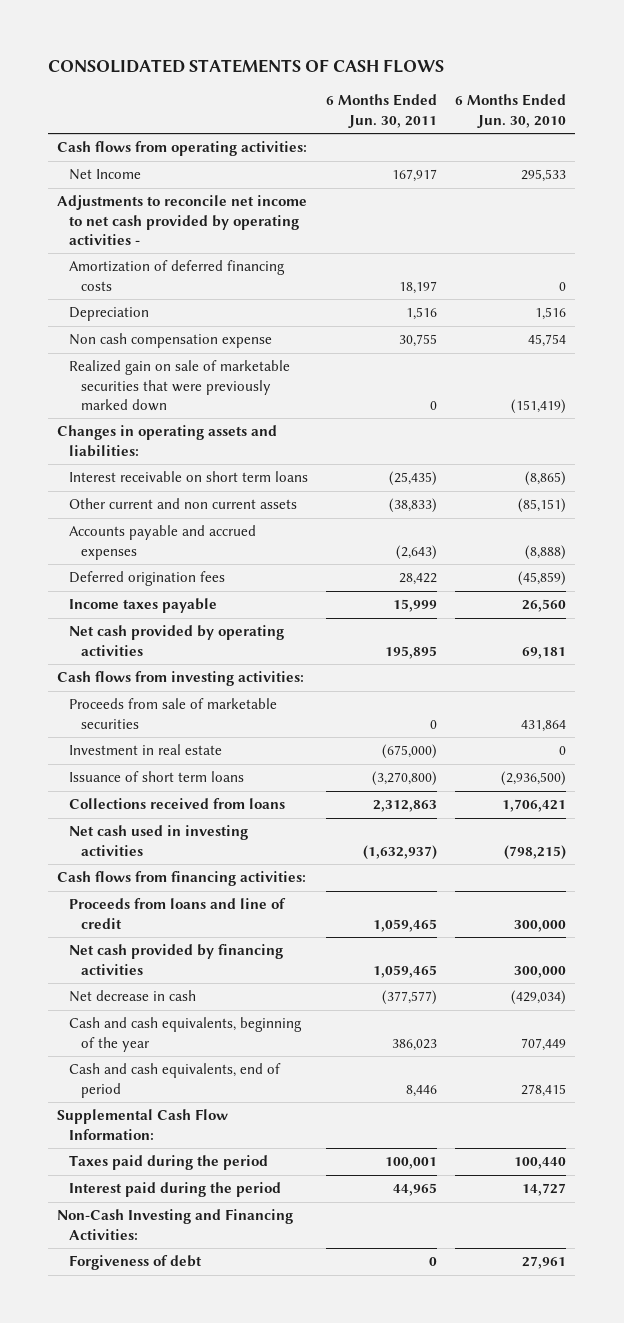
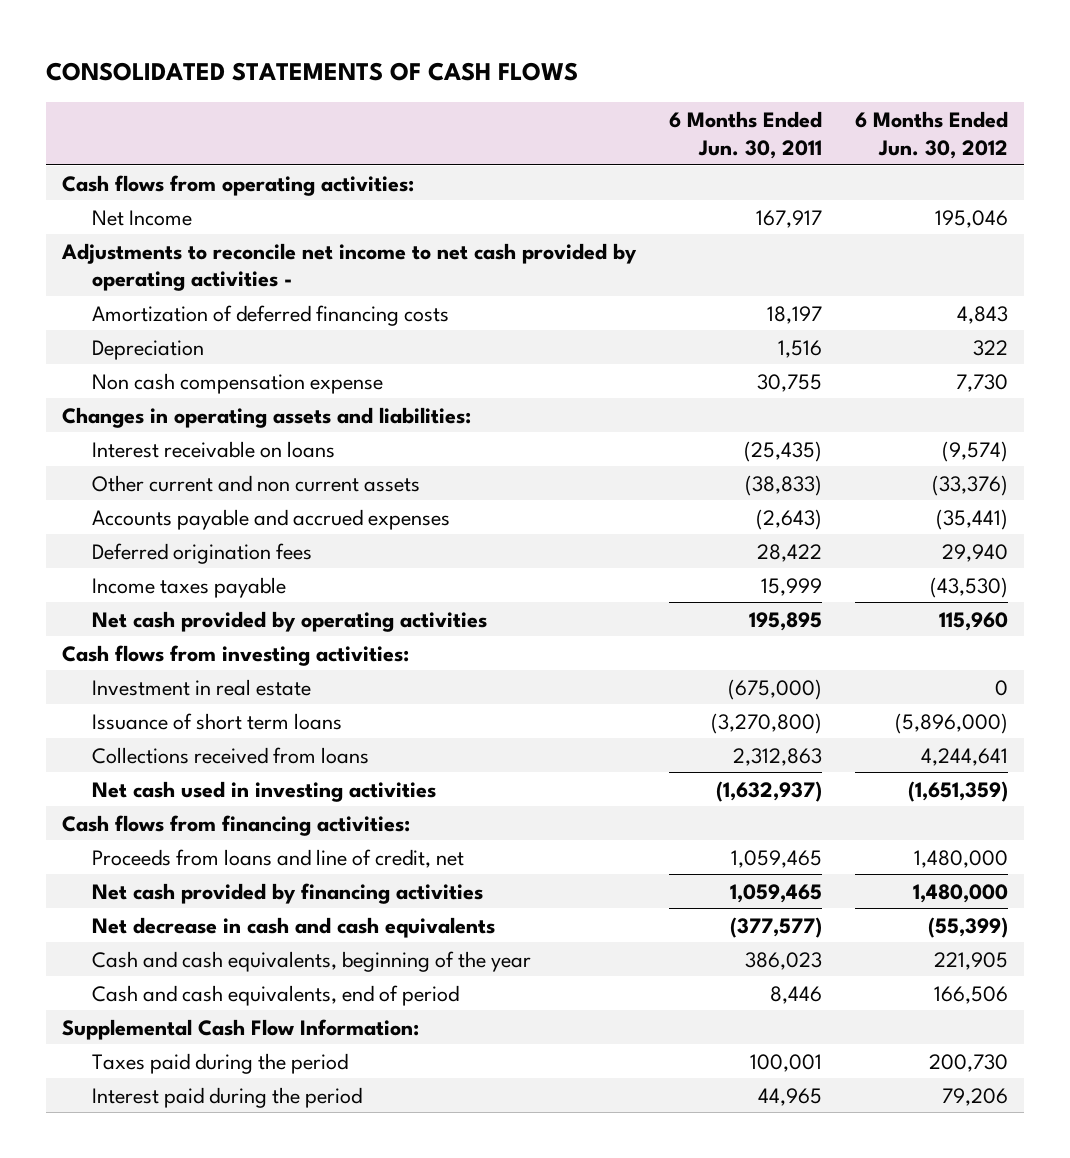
[455,94,567,128] 6 Months Ended Jun. 30, 2010 -> none
none -> [854,110,1008,159] 6 Months Ended Jun. 30, 2012
[68,360,290,412] Realized gain on sale of marketable securities that were previously marked down -> none
[68,471,308,483] Interest receivable on short term loans -> [91,440,335,458] Interest receivable on loans
[68,698,277,729] Proceeds from sale of marketable securities -> none
[68,898,286,929] Proceeds from loans and line of credit -> [91,848,464,868] Proceeds from loans and line of credit, net
[68,990,196,1003] Net decrease in cash -> [91,916,495,938] Net decrease in cash and cash equivalents
[57,1209,294,1240] Non-Cash Investing and Financing Activities: -> none
[68,1255,202,1271] Forgiveness of debt -> none

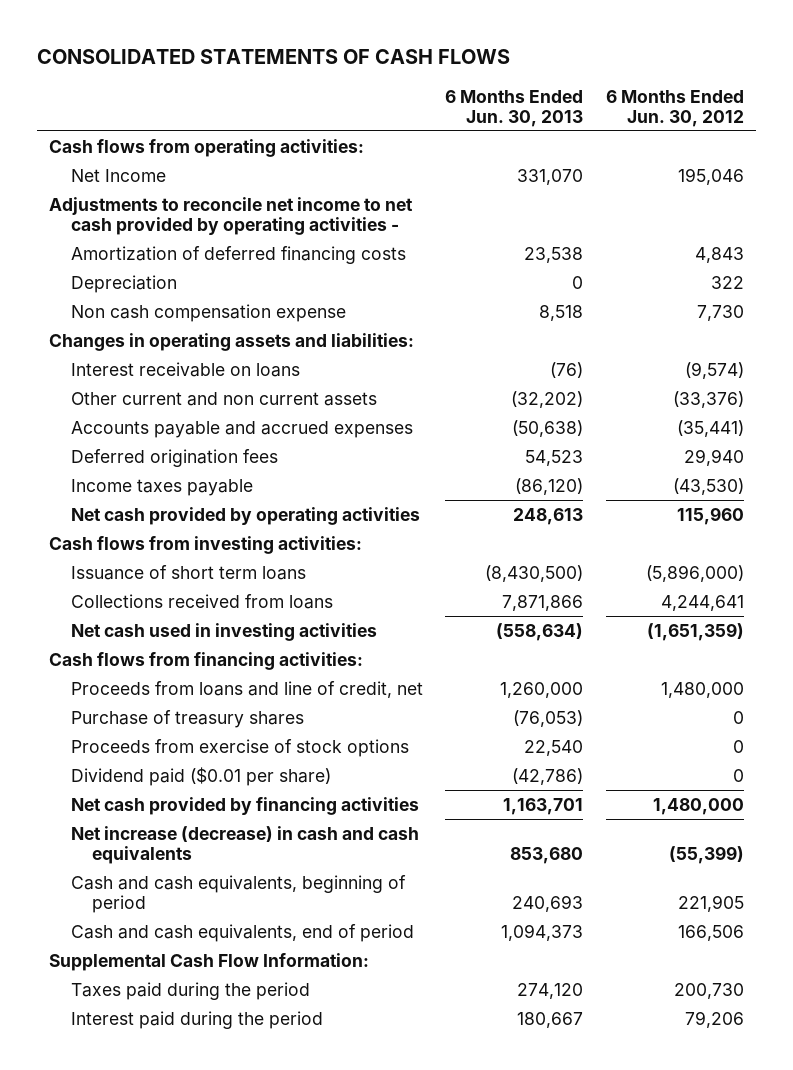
[668,110,822,159] 6 Months Ended Jun. 30, 2011 -> none
none -> [445,89,584,127] 6 Months Ended Jun. 30, 2013
[91,678,311,696] Investment in real estate -> none
none -> [70,709,304,728] Purchase of treasury shares
none -> [70,738,409,757] Proceeds from exercise of stock options
none -> [70,766,331,786] Dividend paid ($0.01 per share)
[91,916,495,938] Net decrease in cash and cash equivalents -> [70,825,419,865] Net increase (decrease) in cash and cash equivalents
[91,950,531,972] Cash and cash equivalents, beginning of the year -> [70,874,406,914] Cash and cash equivalents, beginning of period

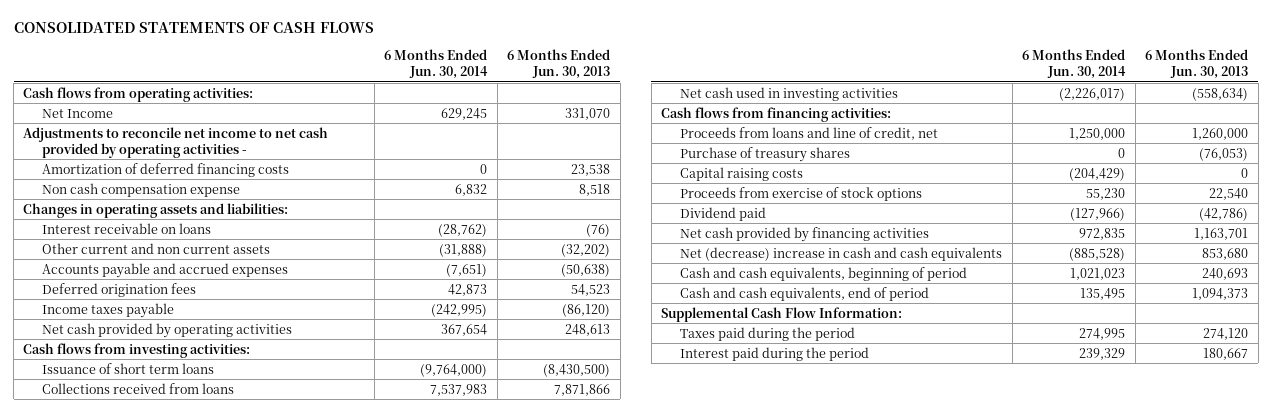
[606,89,745,127] 6 Months Ended Jun. 30, 2012 -> none
none -> [384,49,489,80] 6 Months Ended Jun. 30, 2014
[70,274,177,293] Depreciation -> none
none -> [680,166,804,181] Capital raising costs
[70,766,331,786] Dividend paid ($0.01 per share) -> [680,206,767,221] Dividend paid
[70,825,419,865] Net increase (decrease) in cash and cash equivalents -> [680,246,1003,261] Net (decrease) increase in cash and cash equivalents

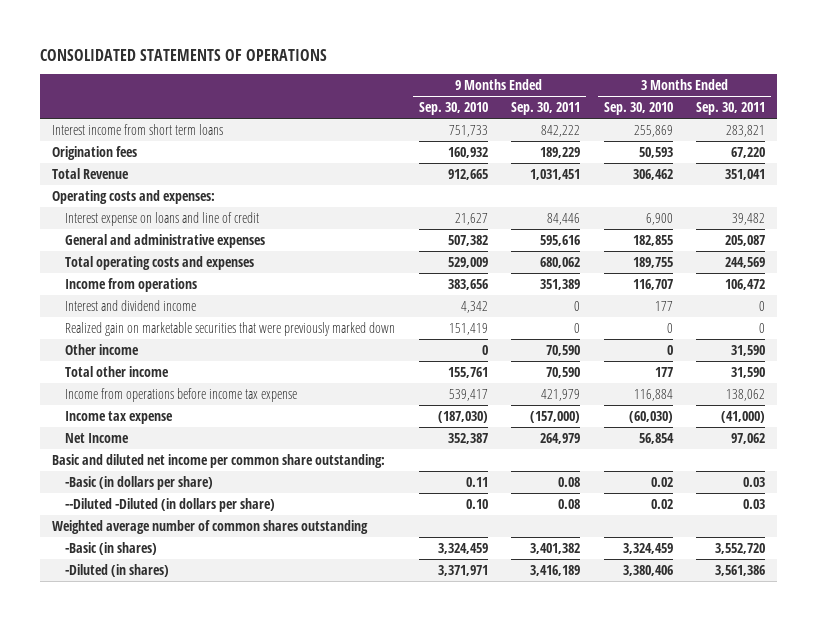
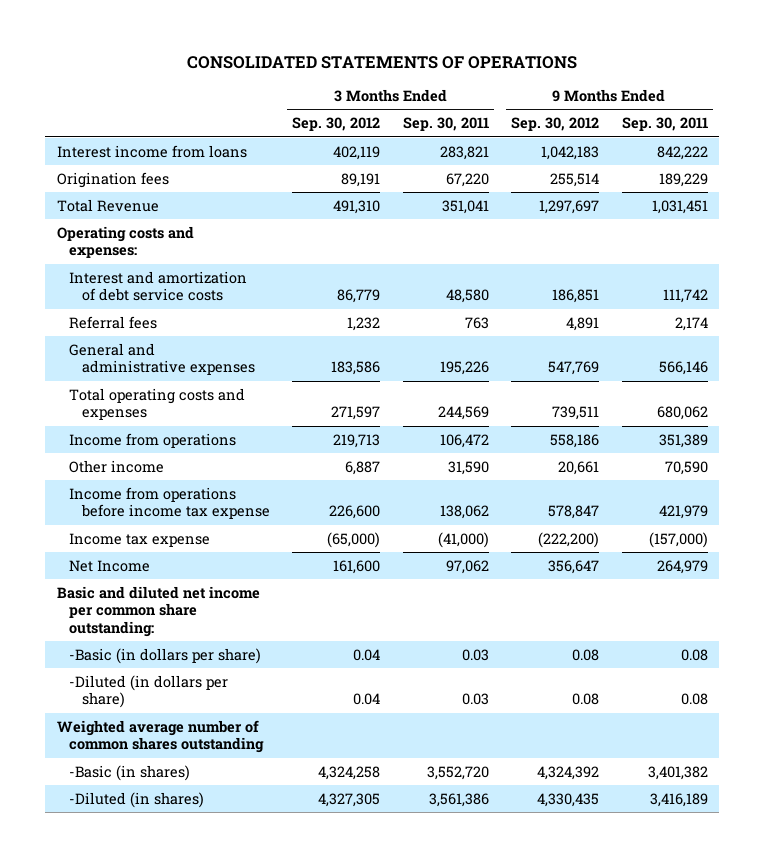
[418,102,488,116] Sep. 30, 2010 -> none
[603,102,673,116] Sep. 30, 2010 -> none
none -> [292,117,381,132] Sep. 30, 2012
none -> [511,117,600,132] Sep. 30, 2012
[51,123,223,135] Interest income from short term loans -> [56,144,247,158] Interest income from loans
[65,211,260,226] Interest expense on loans and line of credit -> none
none -> [69,270,248,302] Interest and amortization of debt service costs
none -> [69,315,158,329] Referral fees
[540,234,581,246] 595,616 -> [658,361,708,376] 566,146
[725,234,766,246] 205,087 -> [439,361,489,376] 195,226
[65,299,197,311] Interest and dividend income -> none
[65,321,396,336] Realized gain on marketable securities that were previously marked down -> none
[65,365,170,377] Total other income -> none
[65,497,276,512] --Diluted -Diluted (in dollars per share) -> [69,674,229,709] -Diluted (in dollars per share)

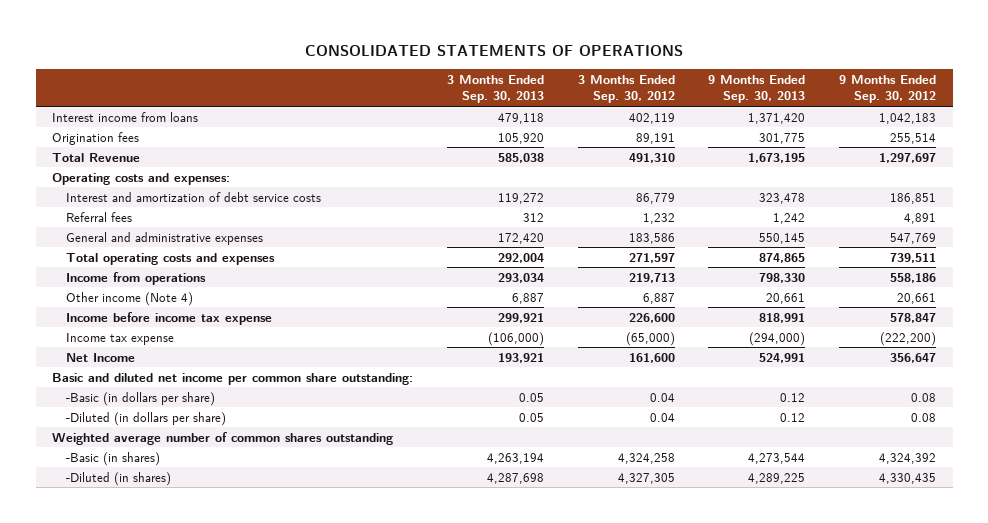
[402,117,489,132] Sep. 30, 2011 -> none
[621,117,708,132] Sep. 30, 2011 -> none
none -> [447,74,545,104] 3 Months Ended Sep. 30, 2013
none -> [708,74,806,104] 9 Months Ended Sep. 30, 2013
[69,459,165,473] Other income -> [65,291,193,306] Other income (Note 4)
[69,486,271,520] Income from operations before income tax expense -> [65,311,272,325] Income before income tax expense

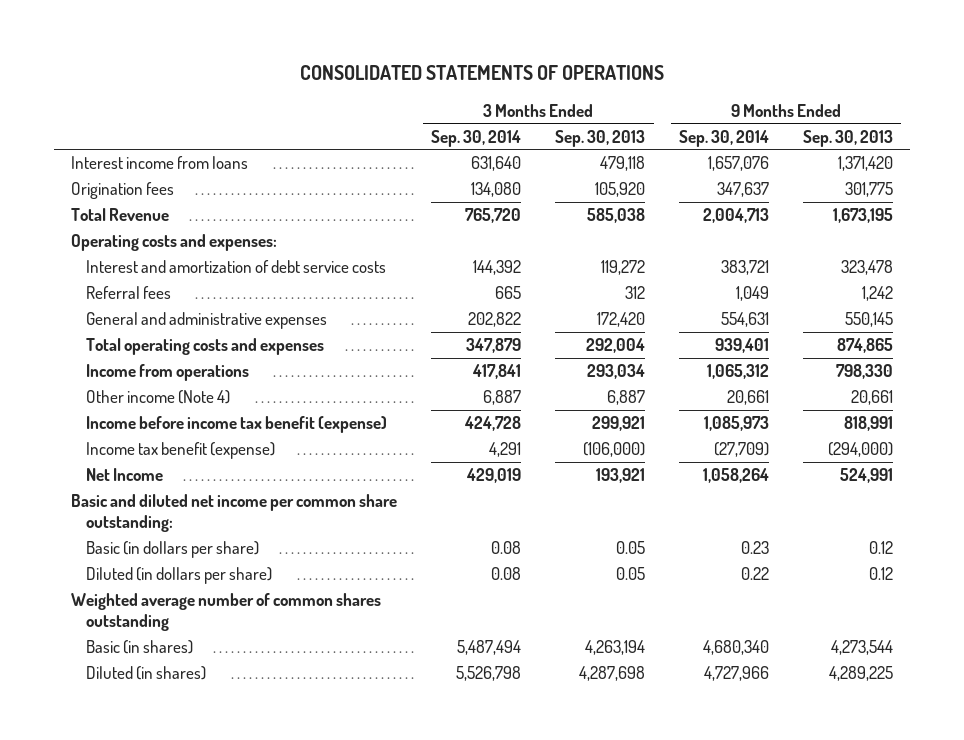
[577,74,675,104] 3 Months Ended Sep. 30, 2012 -> none
[838,74,936,104] 9 Months Ended Sep. 30, 2012 -> none
none -> [431,129,522,147] Sep. 30, 2014
none -> [679,129,770,147] Sep. 30, 2014
[65,311,272,325] Income before income tax expense -> [85,416,387,434] Income before income tax benefit (expense)
[65,332,174,345] Income tax expense -> [85,442,275,460] Income tax benefit (expense)
[65,391,215,406] -Basic (in dollars per share) -> [85,541,259,559] Basic (in dollars per share)
[65,411,226,426] -Diluted (in dollars per share) -> [85,567,272,585] Diluted (in dollars per share)
[65,451,160,466] -Basic (in shares) -> [85,640,193,655] Basic (in shares)
[65,471,171,486] -Diluted (in shares) -> [85,666,206,681] Diluted (in shares)

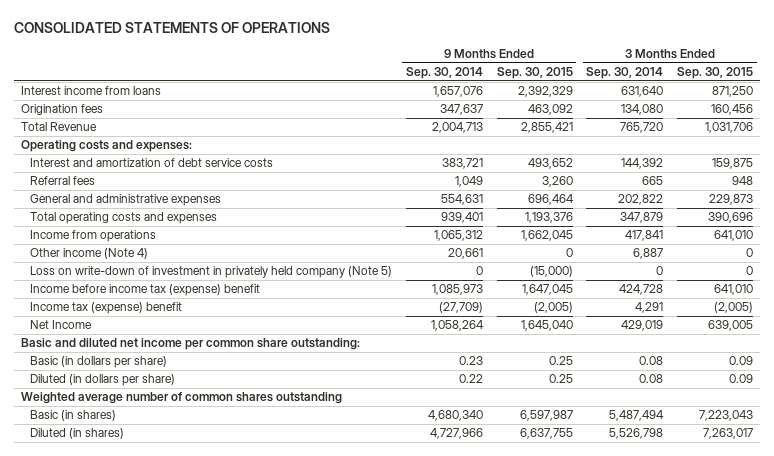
[555,129,646,147] Sep. 30, 2013 -> none
[802,129,893,147] Sep. 30, 2013 -> none
none -> [496,67,573,80] Sep. 30, 2015
none -> [677,67,754,80] Sep. 30, 2015
none -> [29,266,392,279] Loss on write-down of investment in privately held company (Note 5)
[85,416,387,434] Income before income tax benefit (expense) -> [29,284,260,297] Income before income tax (expense) benefit
[85,442,275,460] Income tax benefit (expense) -> [29,302,182,315] Income tax (expense) benefit

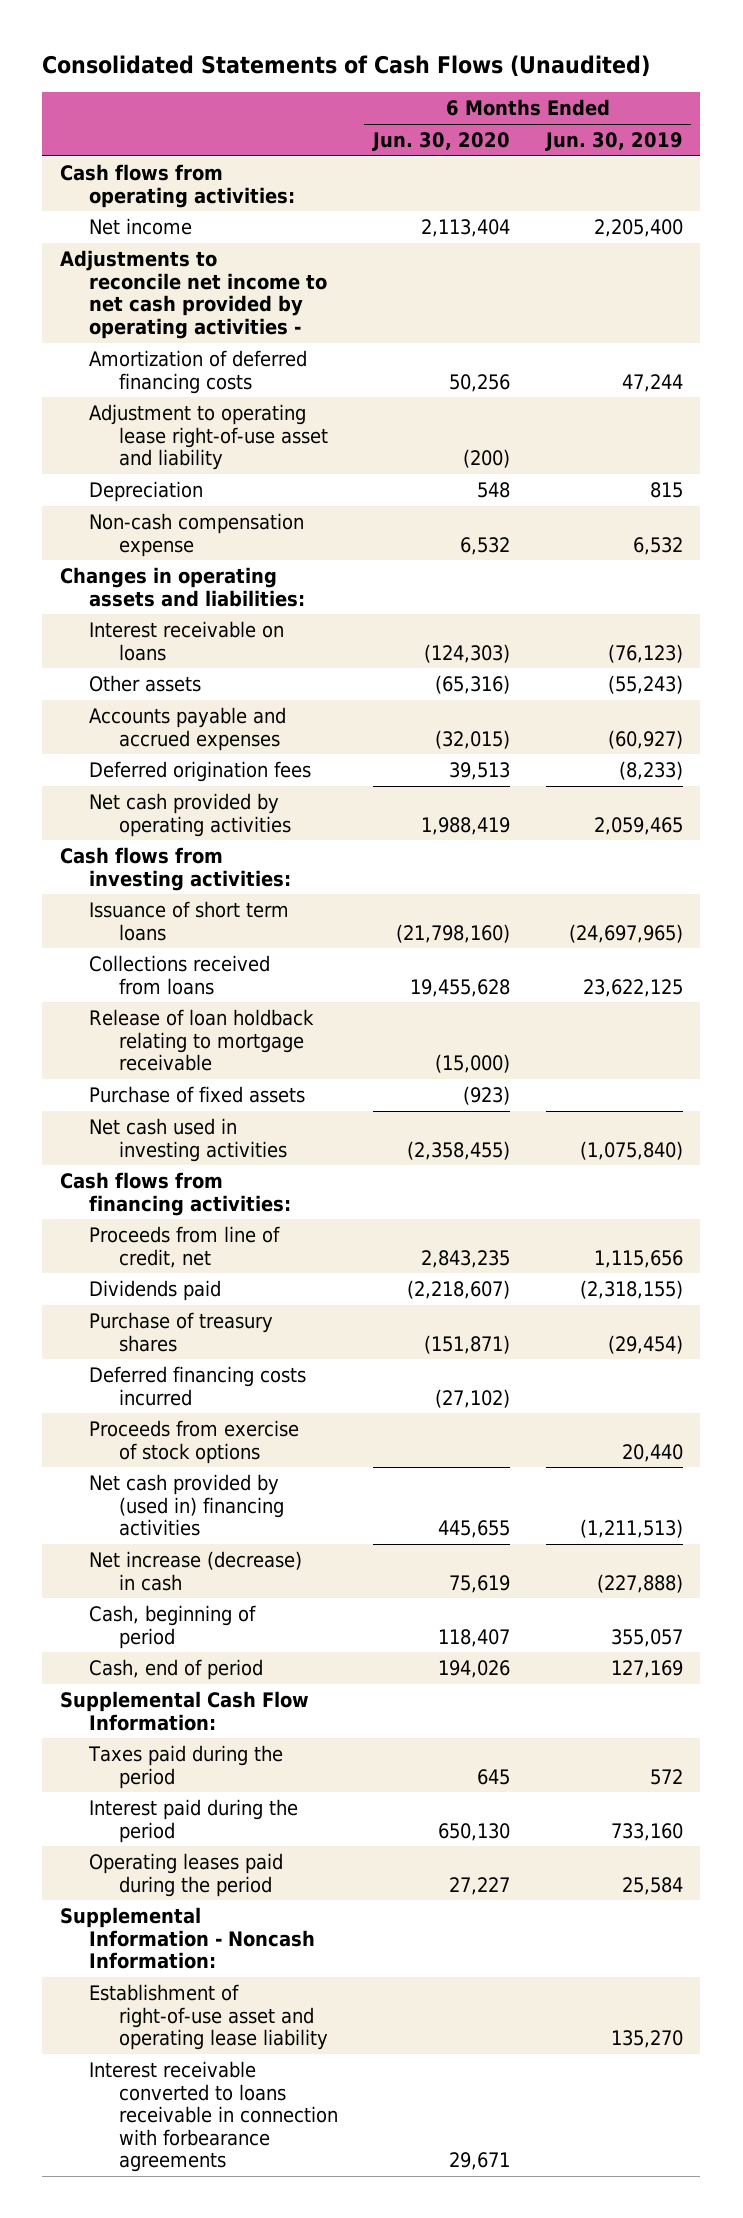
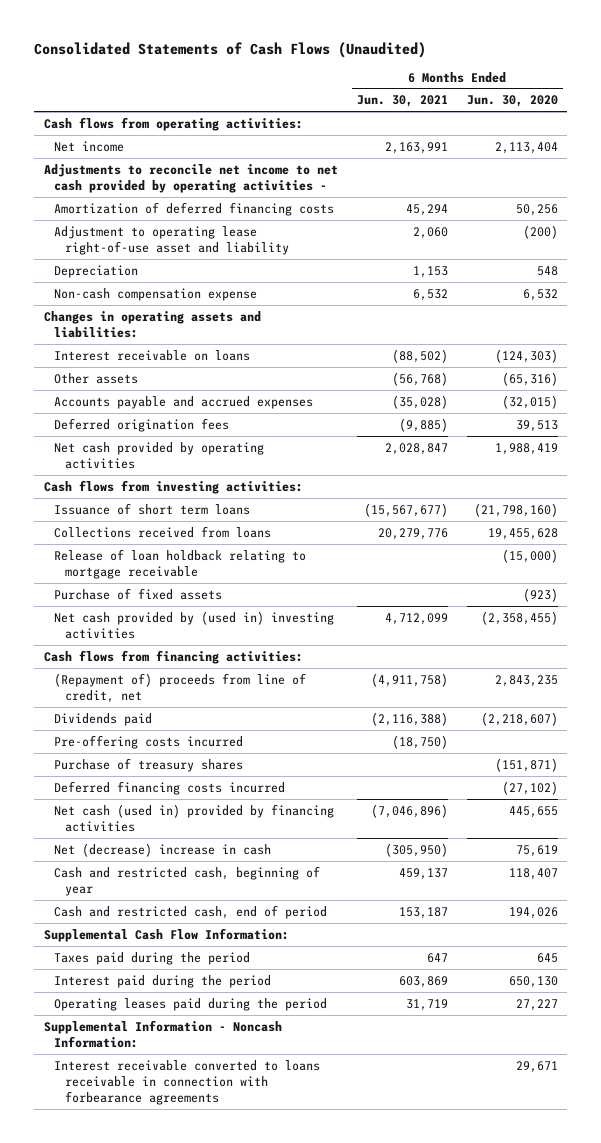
[544,132,683,152] Jun. 30, 2019 -> none
none -> [356,95,448,108] Jun. 30, 2021
[89,1118,287,1162] Net cash used in investing activities -> [54,610,335,639] Net cash provided by (used in) investing activities
[89,1226,281,1268] Proceeds from line of credit, net -> [54,672,307,703] (Repayment of) proceeds from line of credit, net
none -> [54,734,244,749] Pre-offering costs incurred
[89,1420,300,1464] Proceeds from exercise of stock options -> none
[89,1474,284,1537] Net cash provided by (used in) financing activities -> [54,803,335,832] Net cash (used in) provided by financing activities
[89,1551,303,1591] Net increase (decrease) in cash -> [54,842,272,857] Net (decrease) increase in cash
[89,1605,257,1649] Cash, beginning of period -> [54,865,321,896] Cash and restricted cash, beginning of year
[89,1659,264,1681] Cash, end of period -> [54,904,328,919] Cash and restricted cash, end of period
[89,1984,328,2051] Establishment of right-of-use asset and operating lease liability -> none

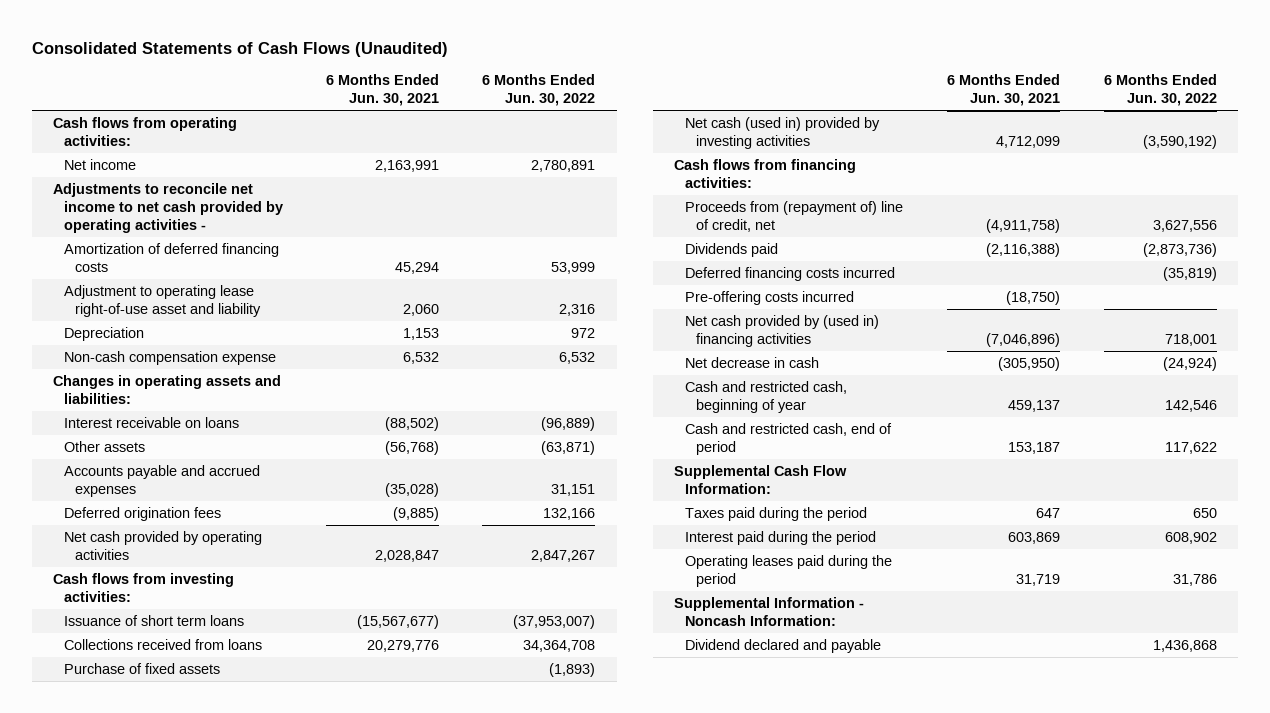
[466,95,558,108] Jun. 30, 2020 -> none
none -> [482,74,596,107] 6 Months Ended Jun. 30, 2022
[54,548,307,579] Release of loan holdback relating to mortgage receivable -> none
[54,610,335,639] Net cash provided by (used in) investing activities -> [685,116,881,150] Net cash (used in) provided by investing activities
[54,672,307,703] (Repayment of) proceeds from line of credit, net -> [685,200,904,233] Proceeds from (repayment of) line of credit, net
[54,757,244,772] Purchase of treasury shares -> none
[54,734,244,749] Pre-offering costs incurred -> [685,290,855,305] Pre-offering costs incurred
[54,803,335,832] Net cash (used in) provided by financing activities -> [685,314,880,348] Net cash provided by (used in) financing activities
[54,842,272,857] Net (decrease) increase in cash -> [685,356,820,368] Net decrease in cash
[54,1059,321,1105] Interest receivable converted to loans receivable in connection with forbearance agreements -> none
none -> [685,638,882,653] Dividend declared and payable

